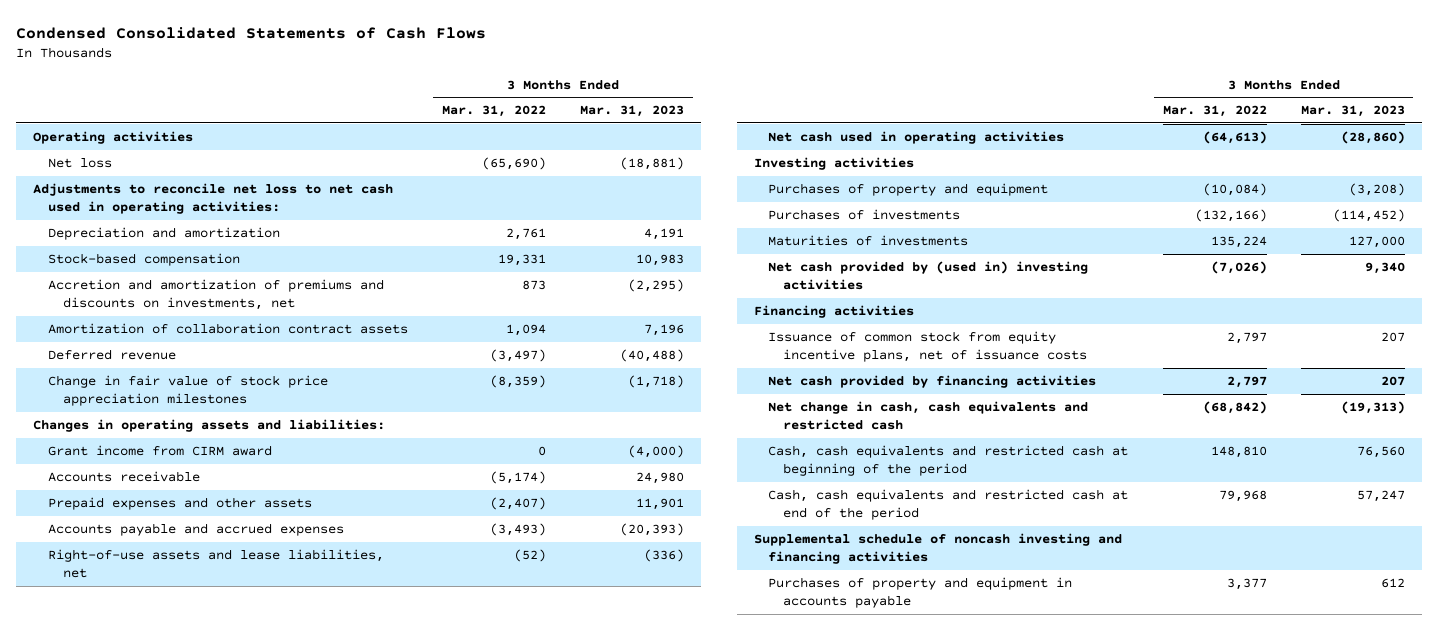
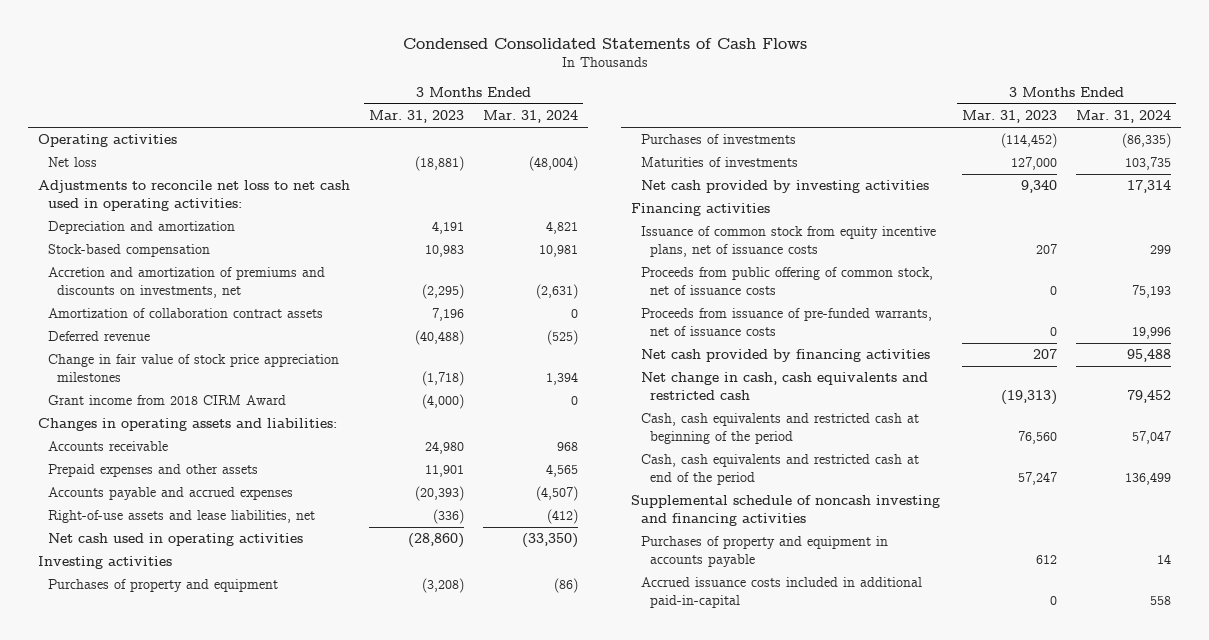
[441,105,546,118] Mar. 31, 2022 -> none
none -> [483,110,579,124] Mar. 31, 2024
none -> [47,395,286,406] Grant income from 2018 CIRM Award
[47,445,272,457] Grant income from CIRM award -> none
[768,261,1089,291] Net cash provided by (used in) investing activities -> [640,180,929,194] Net cash provided by investing activities
none -> [640,267,933,295] Proceeds from public offering of common stock, net of issuance costs
none -> [640,308,932,336] Proceeds from issuance of pre-funded warrants, net of issuance costs
none -> [640,577,922,608] Accrued issuance costs included in additional paid-in-capital

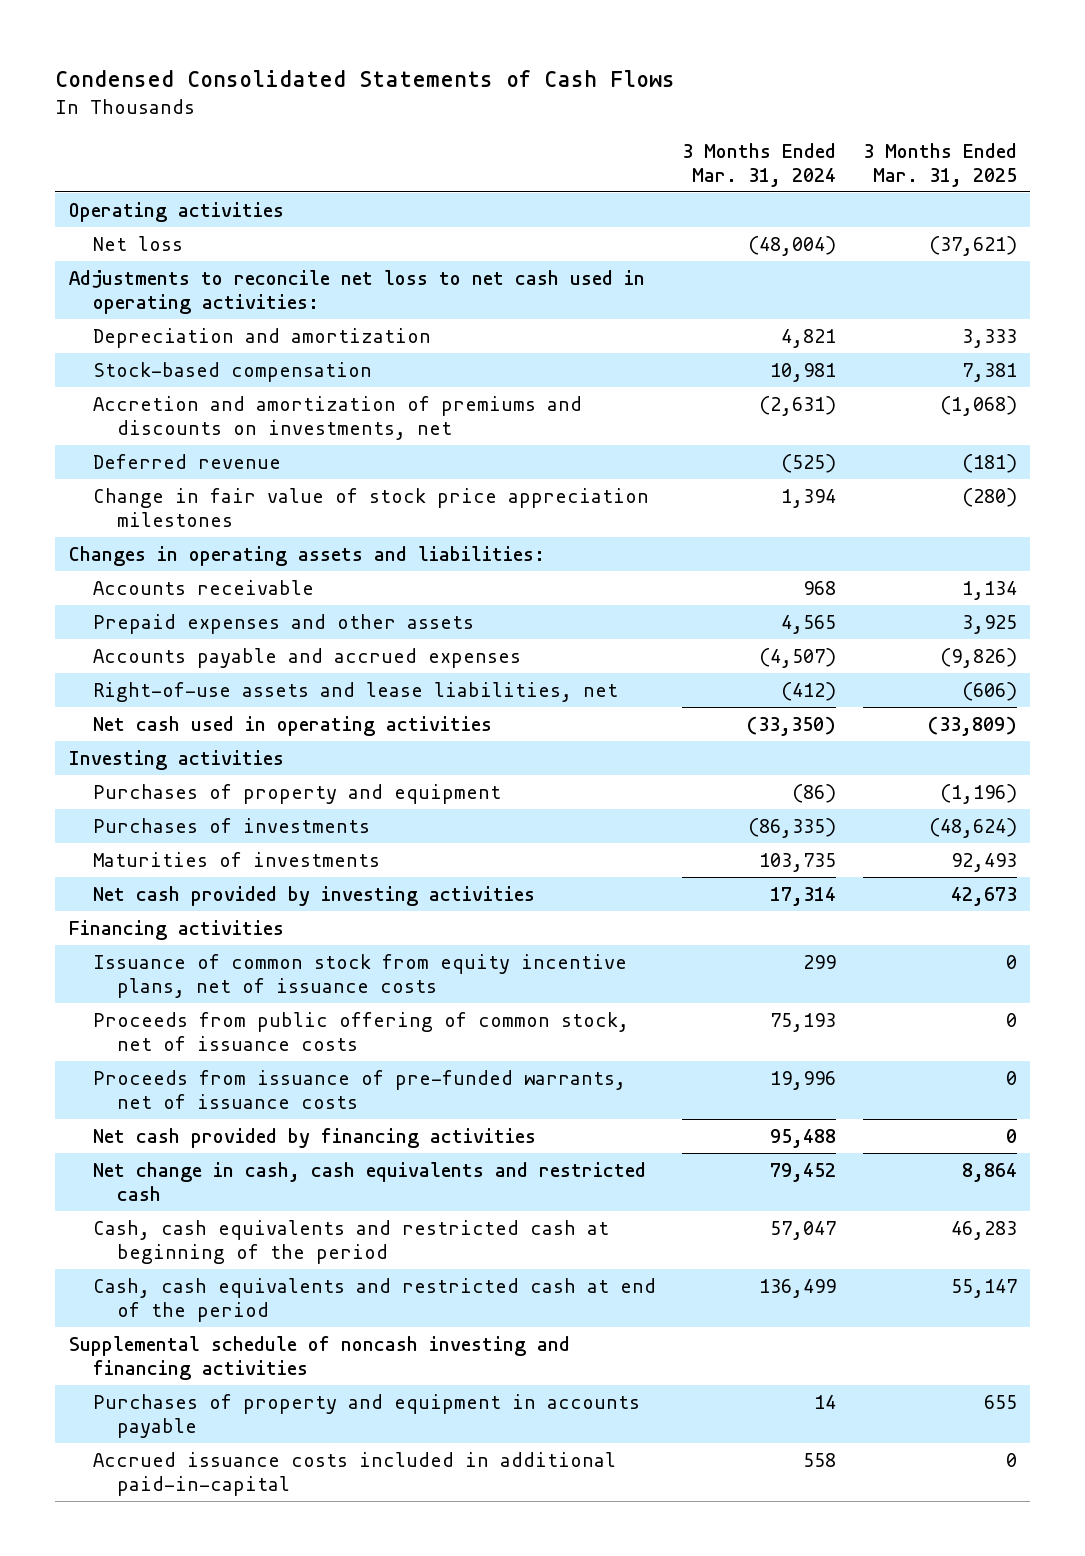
[369,110,465,124] Mar. 31, 2023 -> none
none -> [862,142,1017,187] 3 Months Ended Mar. 31, 2025
[47,308,323,319] Amortization of collaboration contract assets -> none
[47,395,286,406] Grant income from 2018 CIRM Award -> none

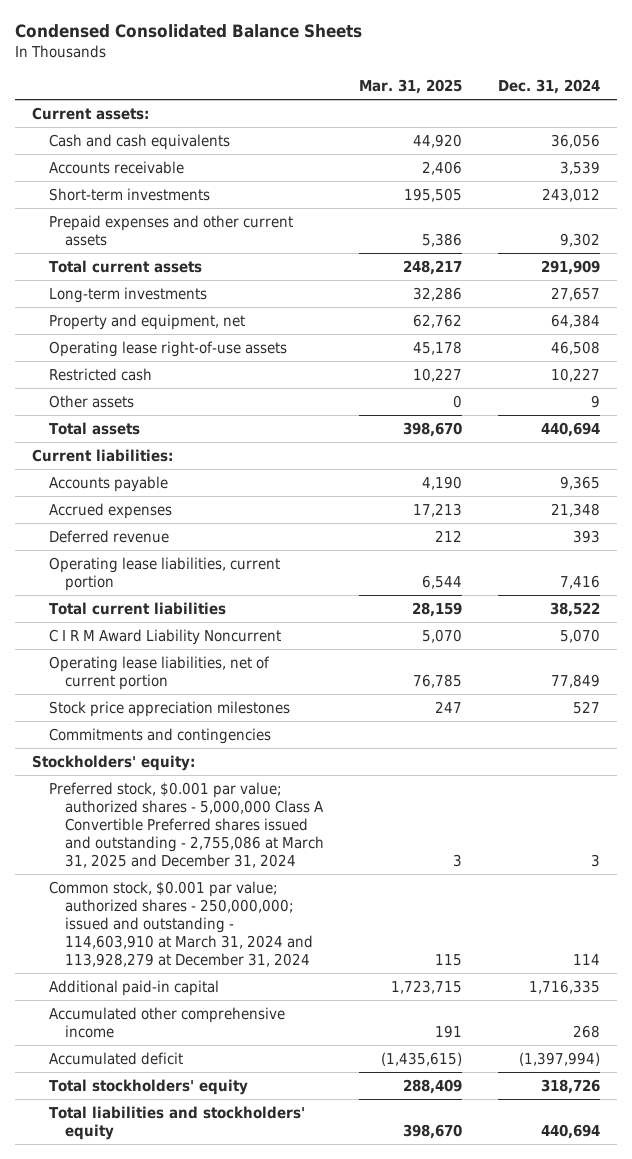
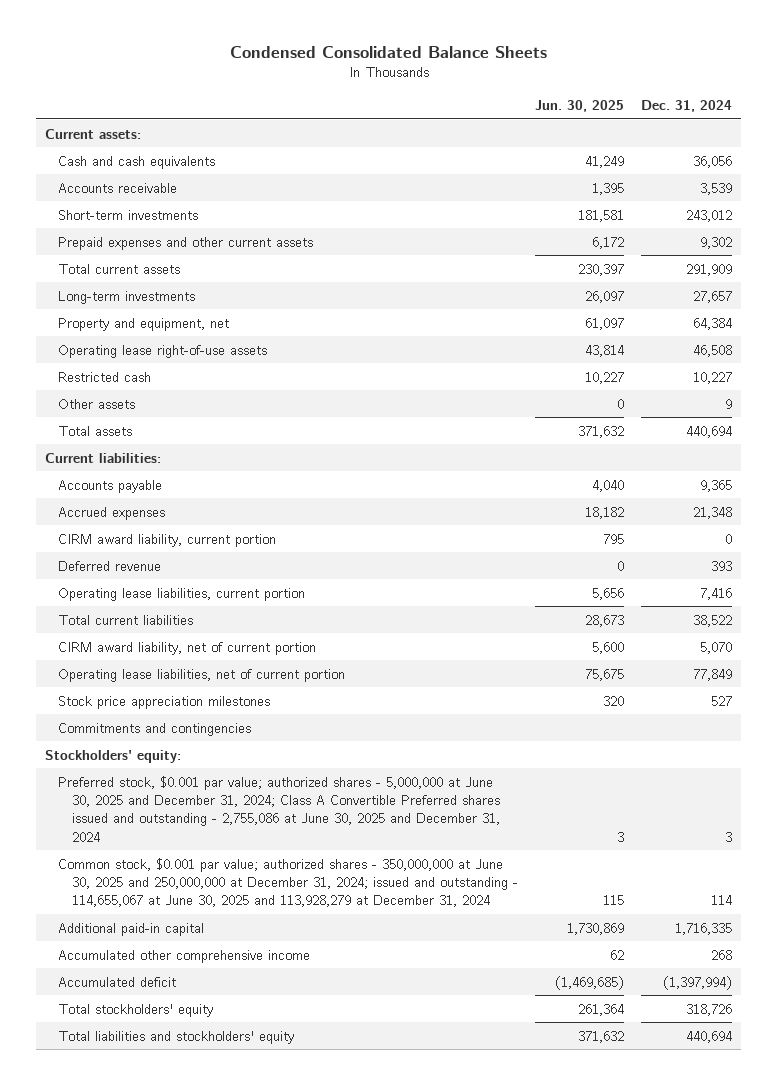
[359,78,463,94] Mar. 31, 2025 -> none
none -> [535,100,625,113] Jun. 30, 2025
none -> [58,533,277,547] CIRM award liability, current portion
[48,629,281,646] C I R M Award Liability Noncurrent -> [58,641,317,655] CIRM award liability, net of current portion
[48,782,325,869] Preferred stock, $0.001 par value; authorized shares - 5,000,000 Class A Convertible Preferred shares issued and outstanding - 2,755,086 at March 31, 2025 and December 31, 2024 -> [58,775,501,842] Preferred stock, $0.001 par value; authorized shares - 5,000,000 at June 30, 2025 and December 31, 2024; Class A Convertible Preferred shares issued and outstanding - 2,755,086 at June 30, 2025 and December 31, 2024
[48,881,314,968] Common stock, $0.001 par value; authorized shares - 250,000,000; issued and outstanding - 114,603,910 at March 31, 2024 and 113,928,279 at December 31, 2024 -> [58,857,519,908] Common stock, $0.001 par value; authorized shares - 350,000,000 at June 30, 2025 and 250,000,000 at December 31, 2024; issued and outstanding - 114,655,067 at June 30, 2025 and 113,928,279 at December 31, 2024

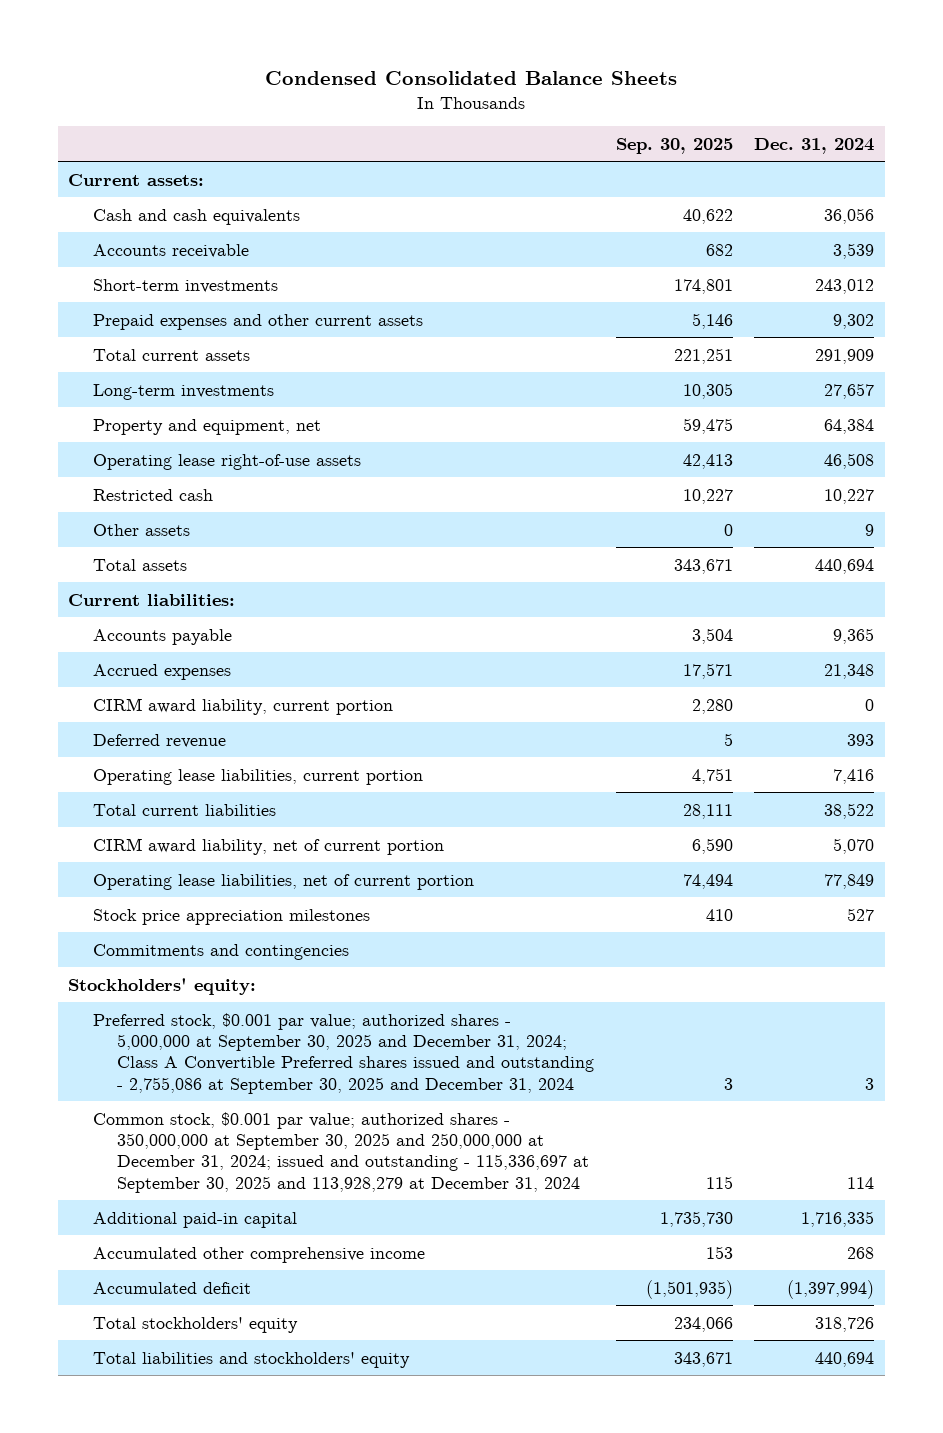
[535,100,625,113] Jun. 30, 2025 -> none
none -> [615,137,733,154] Sep. 30, 2025
[58,775,501,842] Preferred stock, $0.001 par value; authorized shares - 5,000,000 at June 30, 2025 and December 31, 2024; Class A Convertible Preferred shares issued and outstanding - 2,755,086 at June 30, 2025 and December 31, 2024 -> [92,1012,595,1094] Preferred stock, $0.001 par value; authorized shares - 5,000,000 at September 30, 2025 and December 31, 2024; Class A Convertible Preferred shares issued and outstanding - 2,755,086 at September 30, 2025 and December 31, 2024
[58,857,519,908] Common stock, $0.001 par value; authorized shares - 350,000,000 at June 30, 2025 and 250,000,000 at December 31, 2024; issued and outstanding - 114,655,067 at June 30, 2025 and 113,928,279 at December 31, 2024 -> [92,1111,590,1193] Common stock, $0.001 par value; authorized shares - 350,000,000 at September 30, 2025 and 250,000,000 at December 31, 2024; issued and outstanding - 115,336,697 at September 30, 2025 and 113,928,279 at December 31, 2024

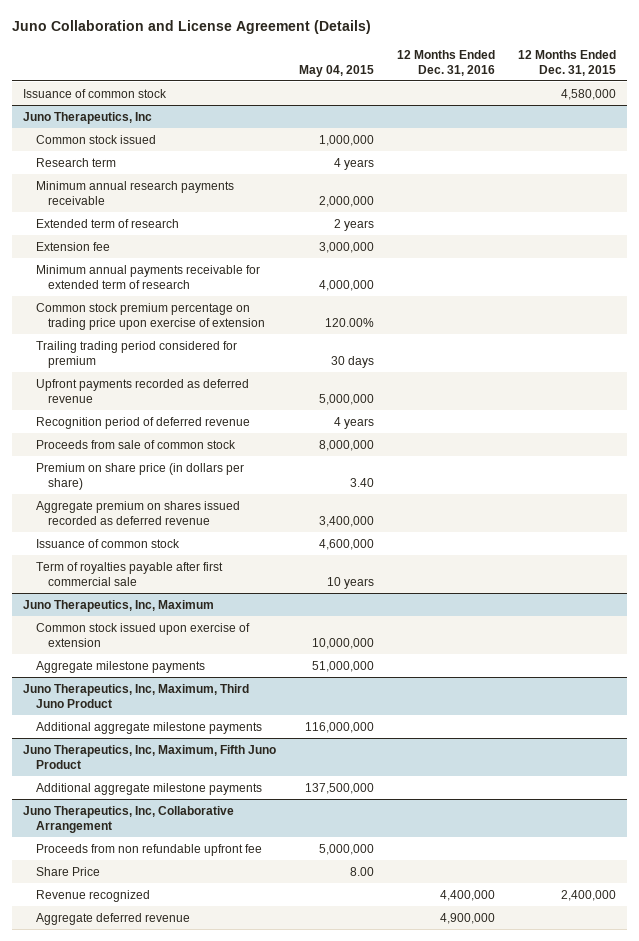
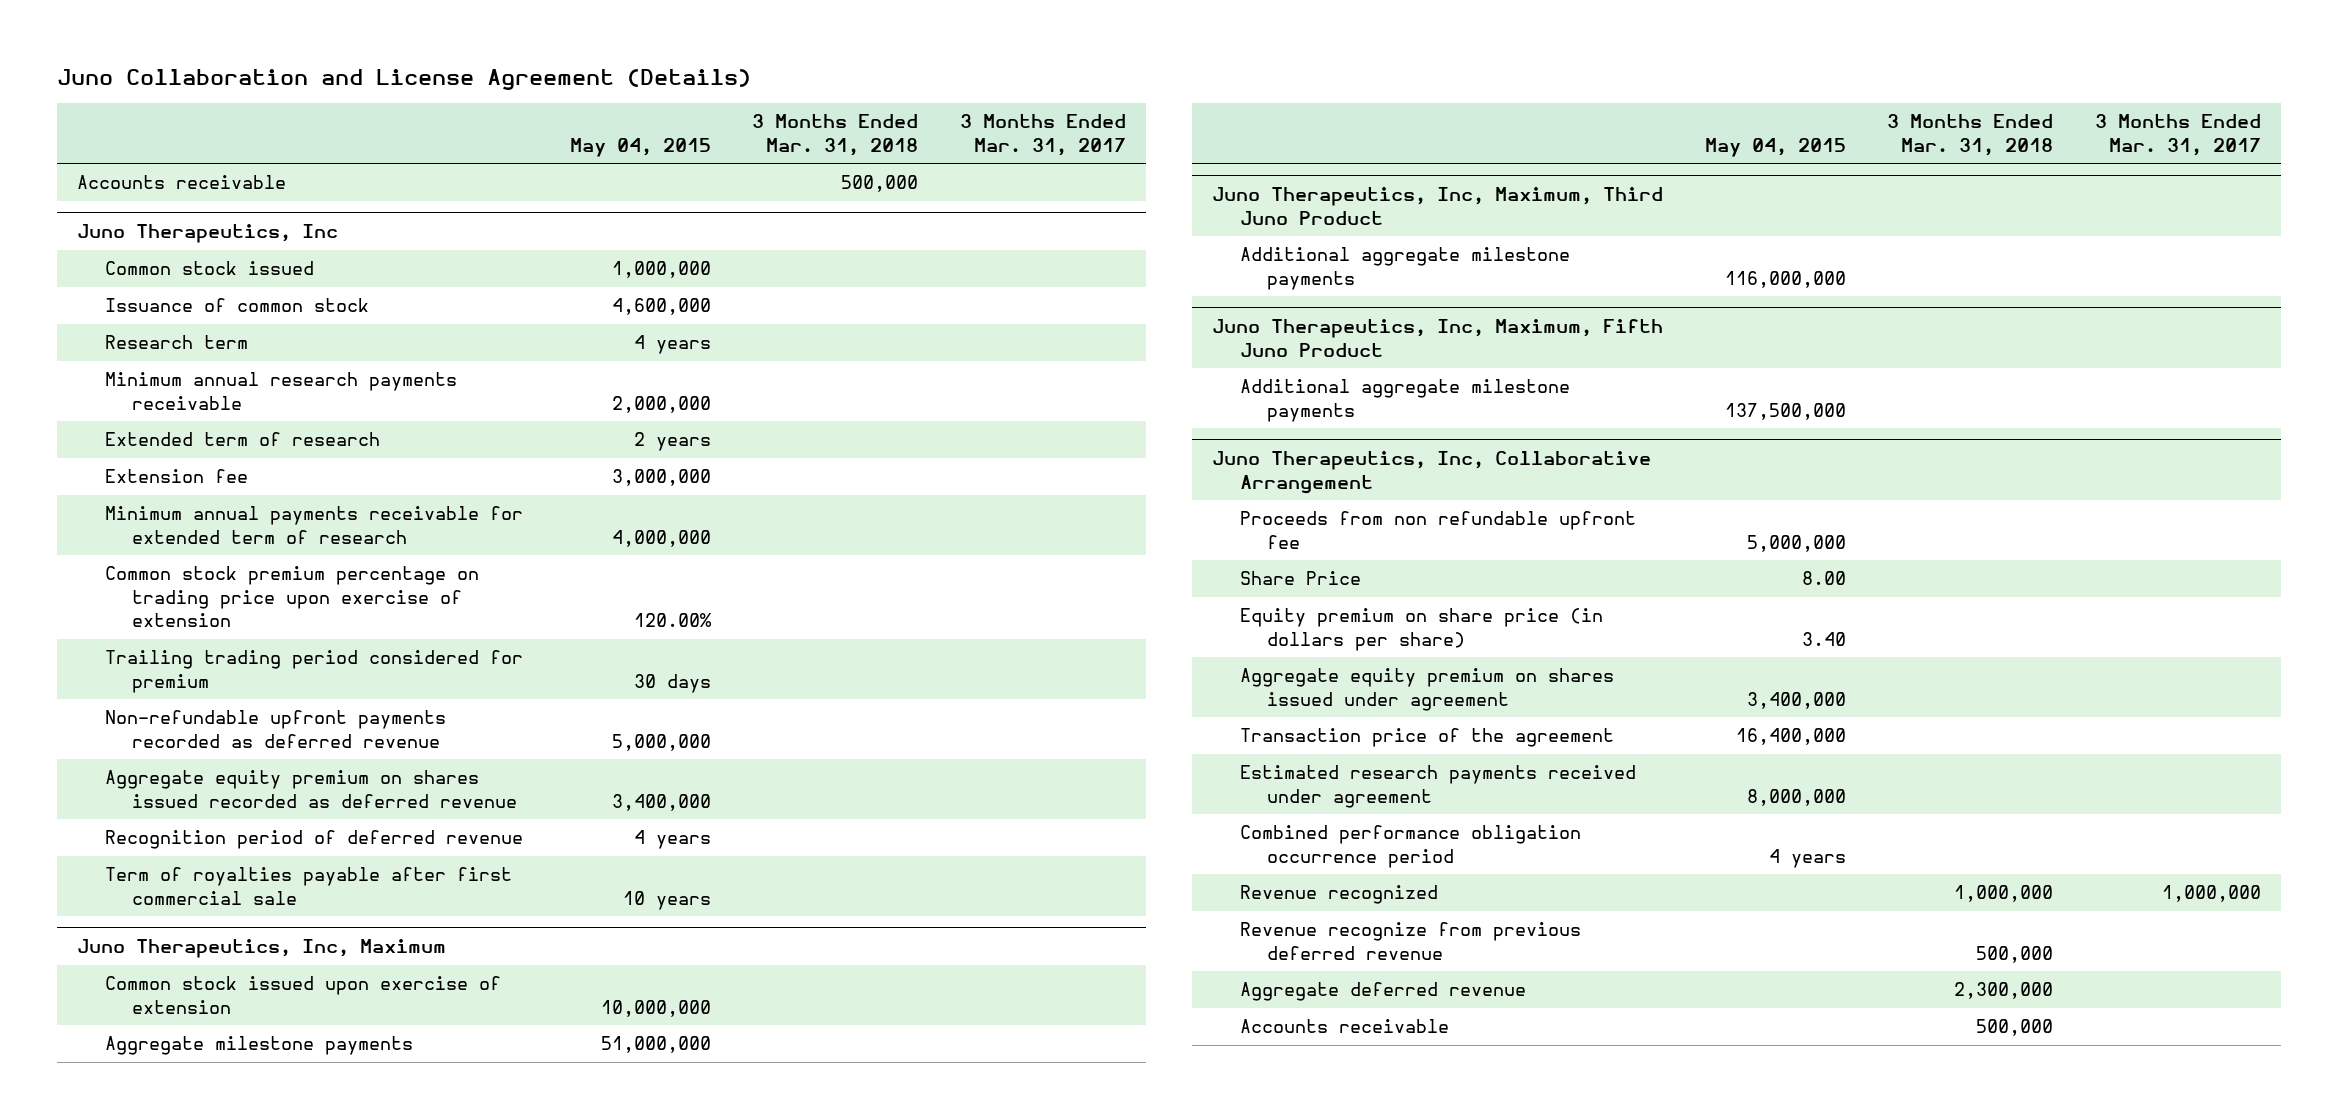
[397,49,496,76] 12 Months Ended Dec. 31, 2016 -> none
[518,49,617,76] 12 Months Ended Dec. 31, 2015 -> none
none -> [752,114,919,156] 3 Months Ended Mar. 31, 2018
none -> [959,114,1126,156] 3 Months Ended Mar. 31, 2017
[23,88,168,98] Issuance of common stock -> none
none -> [77,175,287,190] Accounts receivable
[35,538,180,548] Issuance of common stock -> [104,298,369,313] Issuance of common stock
[35,378,249,403] Upfront payments recorded as deferred revenue -> [104,710,446,748] Non-refundable upfront payments recorded as deferred revenue
none -> [104,770,518,808] Aggregate equity premium on shares issued recorded as deferred revenue
[35,439,236,449] Proceeds from sale of common stock -> none
[35,462,244,490] Premium on share price (in dollars per share) -> none
[35,500,240,525] Aggregate premium on shares issued recorded as deferred revenue -> none
none -> [1239,608,1603,651] Equity premium on share price (in dollars per share)
none -> [1239,668,1614,711] Aggregate equity premium on shares issued under agreement
none -> [1239,728,1614,748] Transaction price of the agreement
none -> [1239,765,1636,808] Estimated research payments received under agreement
none -> [1239,825,1581,868] Combined performance obligation occurrence period
none -> [1239,922,1581,960] Revenue recognize from previous deferred revenue
none -> [1239,1019,1449,1034] Accounts receivable

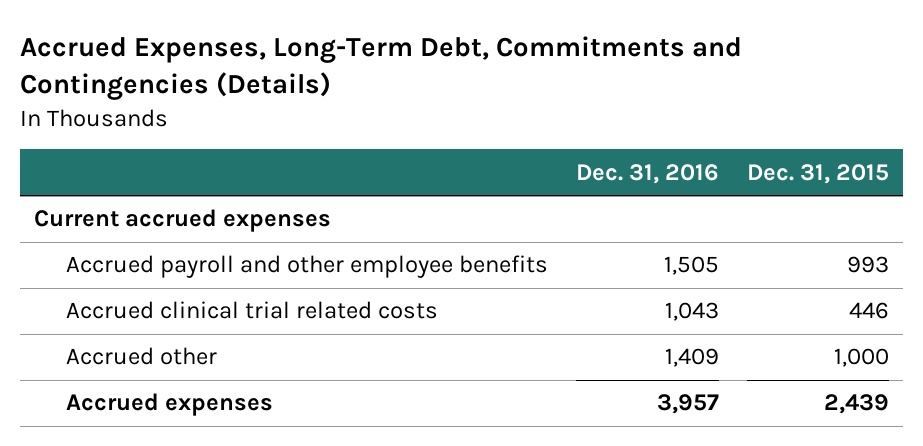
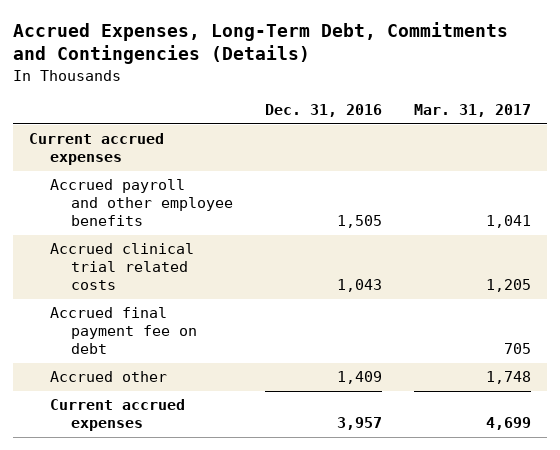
[747,163,890,184] Dec. 31, 2015 -> none
none -> [414,104,532,118] Mar. 31, 2017
none -> [50,307,198,355] Accrued final payment fee on debt
[65,393,273,417] Accrued expenses -> [50,399,186,432] Current accrued expenses

